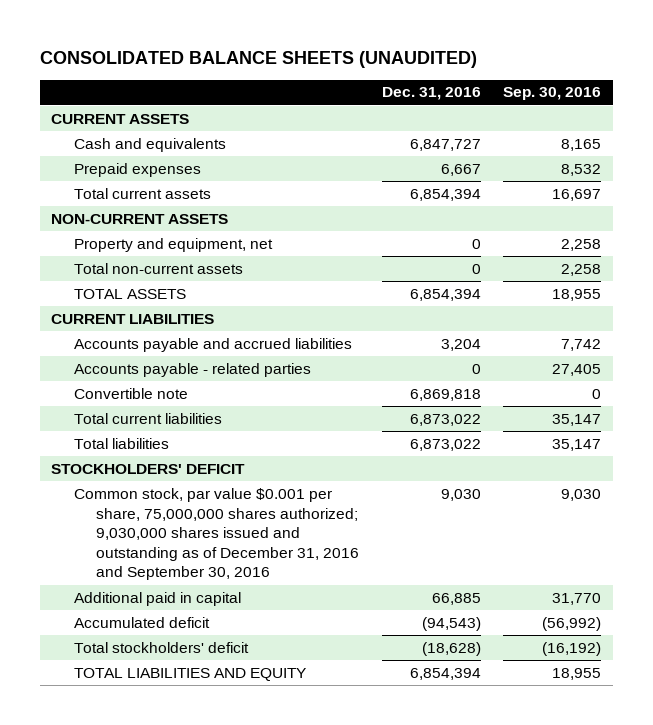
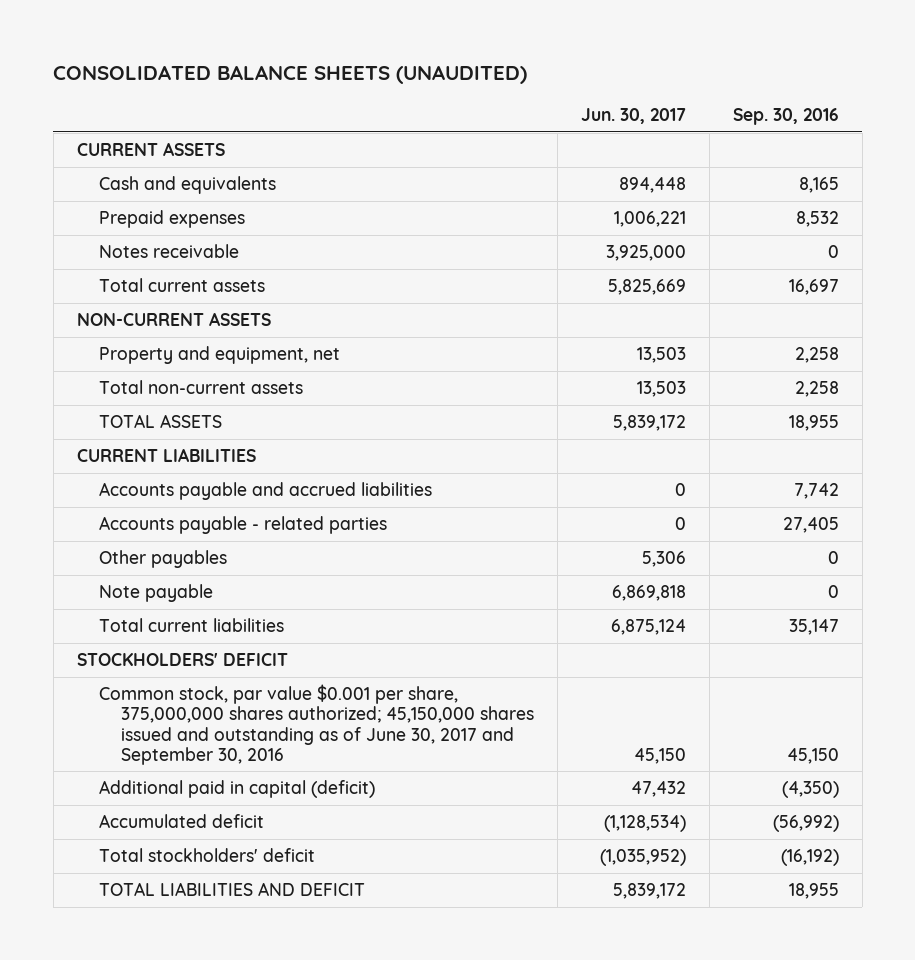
[381,87,481,101] Dec. 31, 2016 -> none
none -> [580,108,686,125] Jun. 30, 2017
none -> [98,244,239,259] Notes receivable
none -> [98,550,227,569] Other payables
[73,387,188,399] Convertible note -> [98,584,213,603] Note payable
[73,437,169,449] Total liabilities -> none
[73,487,359,581] Common stock, par value $0.001 per share, 75,000,000 shares authorized; 9,030,000 shares issued and outstanding as of December 31, 2016 and September 30, 2016 -> [98,684,534,765] Common stock, par value $0.001 per share, 375,000,000 shares authorized; 45,150,000 shares issued and outstanding as of June 30, 2017 and September 30, 2016
[561,488,602,501] 9,030 -> [786,747,839,764] 45,150
[73,591,241,606] Additional paid in capital -> [98,780,375,799] Additional paid in capital (deficit)
[552,592,602,605] 31,770 -> [781,781,839,799] (4,350)
[73,667,306,681] TOTAL LIABILITIES AND EQUITY -> [98,882,365,897] TOTAL LIABILITIES AND DEFICIT

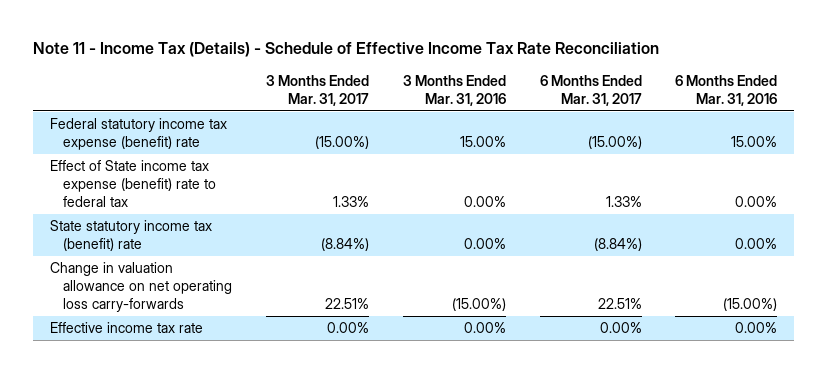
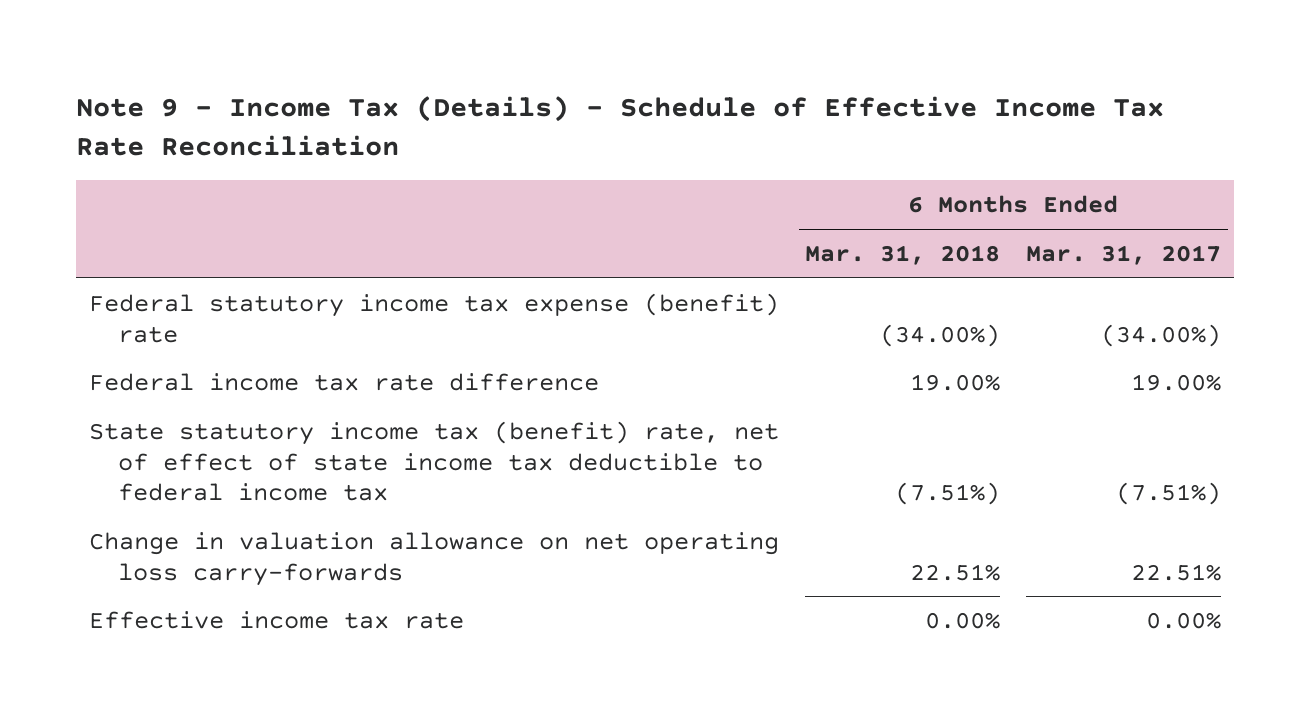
[32,42,659,58] Note 11 - Income Tax (Details) - Schedule of Effective Income Tax Rate Reconciliation -> [76,95,1165,156] Note 9 - Income Tax (Details) - Schedule of Effective Income Tax Rate Reconciliation
[265,74,369,106] 3 Months Ended Mar. 31, 2017 -> none
[402,74,506,106] 3 Months Ended Mar. 31, 2016 -> none
[675,74,778,106] 6 Months Ended Mar. 31, 2016 -> none
none -> [805,245,1001,266] Mar. 31, 2018
[587,136,642,150] (15.00%) -> [1101,323,1222,347] (34.00%)
[49,160,216,207] Effect of State income tax expense (benefit) rate to federal tax -> [89,372,600,391] Federal income tax rate difference
[605,195,642,207] 1.33% -> [1131,373,1222,391] 19.00%
[49,220,212,252] State statutory income tax (benefit) rate -> [89,420,780,502] State statutory income tax (benefit) rate, net of effect of state income tax deductible to federal income tax
[593,238,642,252] (8.84%) -> [1116,482,1222,506] (7.51%)

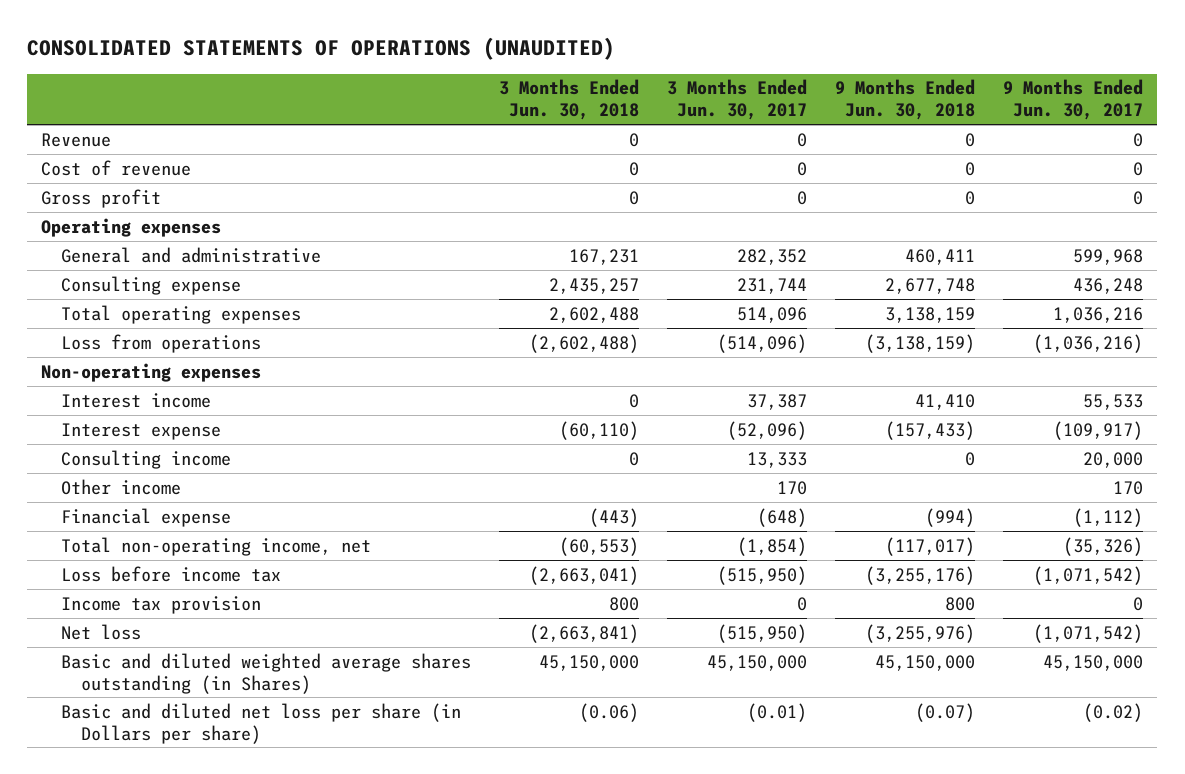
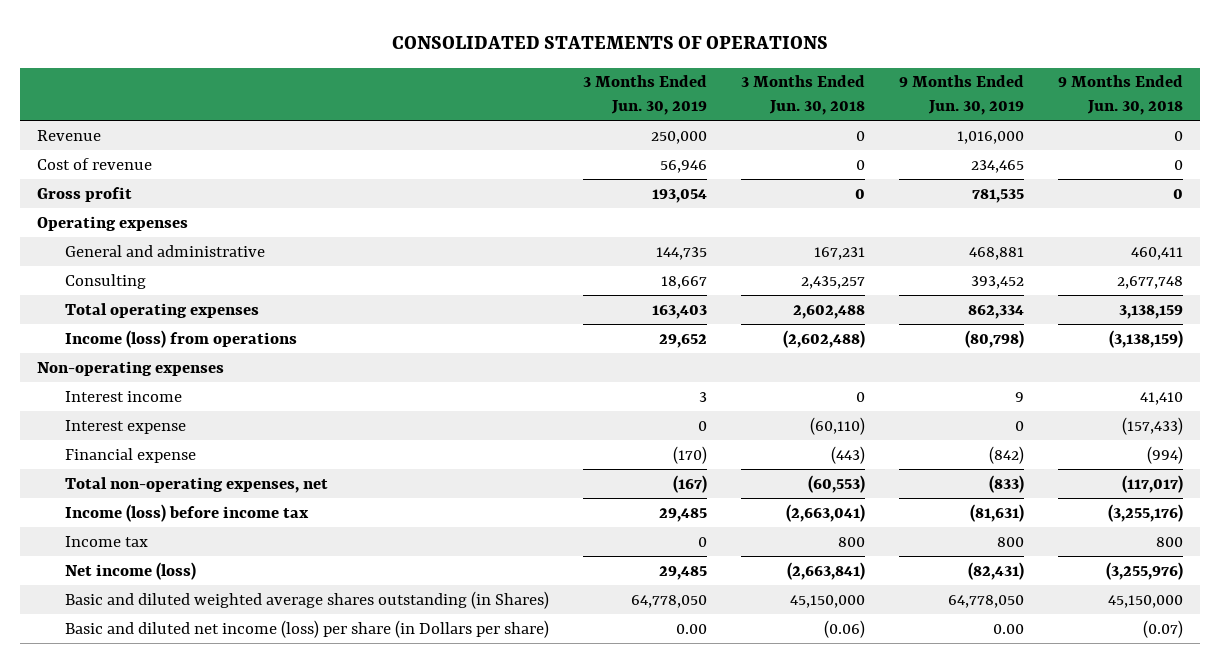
[27,37,616,61] CONSOLIDATED STATEMENTS OF OPERATIONS (UNAUDITED) -> [392,36,829,50] CONSOLIDATED STATEMENTS OF OPERATIONS
[667,79,808,121] 3 Months Ended Jun. 30, 2017 -> none
[1003,79,1144,121] 9 Months Ended Jun. 30, 2017 -> none
none -> [582,75,707,116] 3 Months Ended Jun. 30, 2019
none -> [898,75,1024,116] 9 Months Ended Jun. 30, 2019
[61,275,242,295] Consulting expense -> [64,273,146,289] Consulting
[61,333,262,353] Loss from operations -> [64,329,297,348] Income (loss) from operations
[61,449,232,469] Consulting income -> none
[61,478,182,495] Other income -> none
[61,536,372,556] Total non-operating income, net -> [64,476,328,493] Total non-operating expenses, net
[61,565,282,582] Loss before income tax -> [64,503,309,522] Income (loss) before income tax
[61,595,262,614] Income tax provision -> [64,535,148,547] Income tax
[61,623,142,640] Net loss -> [64,561,196,580] Net income (loss)
[61,702,462,744] Basic and diluted net loss per share (in Dollars per share) -> [64,619,549,638] Basic and diluted net income (loss) per share (in Dollars per share)

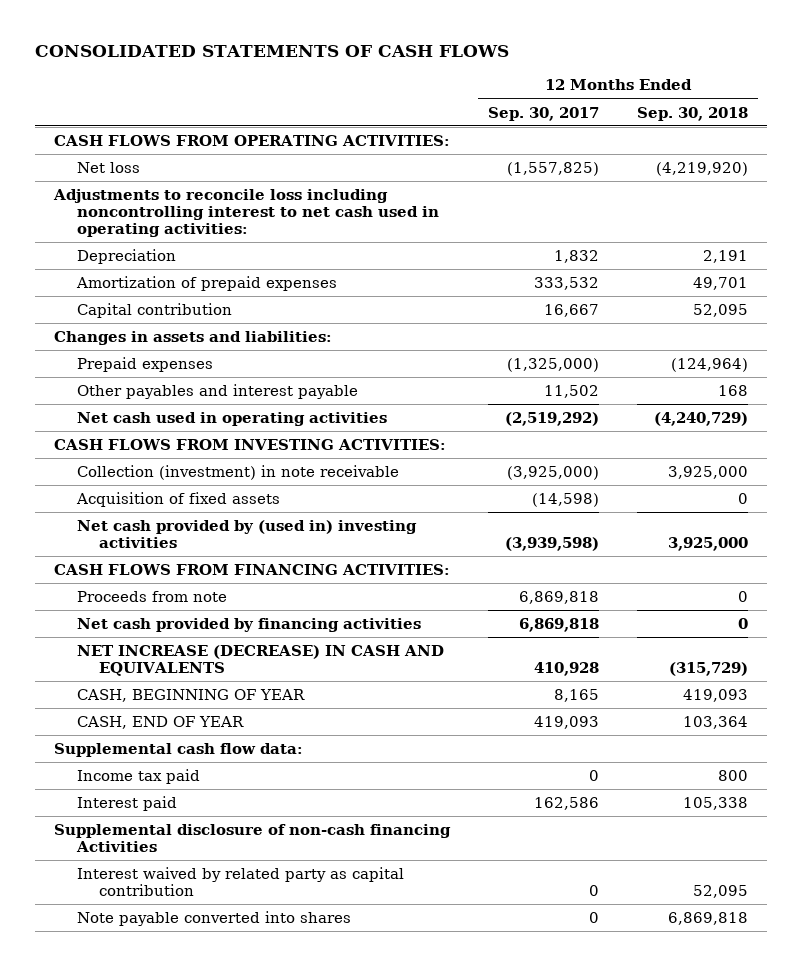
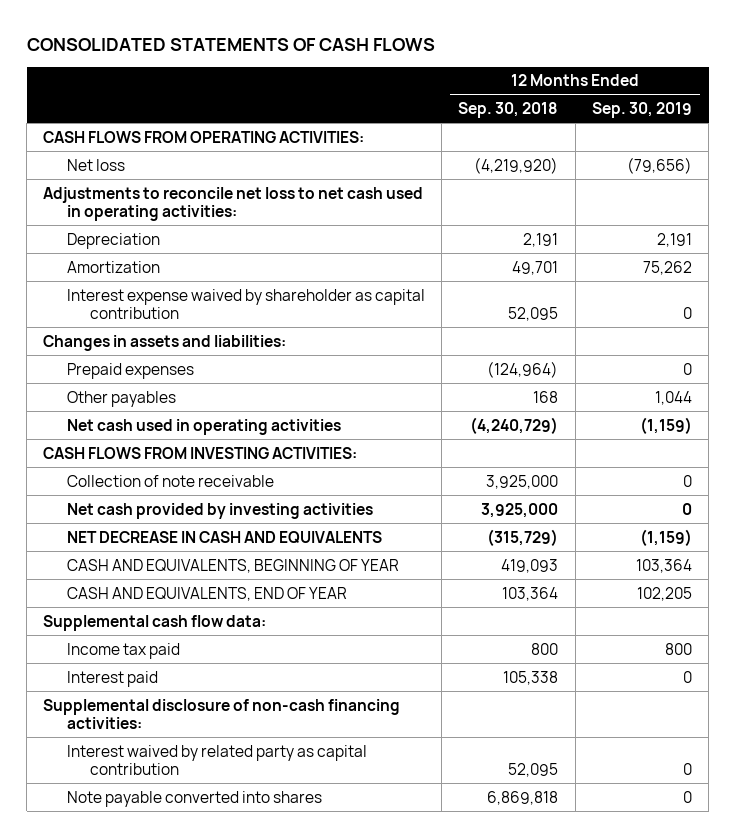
[488,106,600,121] Sep. 30, 2017 -> none
none -> [592,102,693,119] Sep. 30, 2019
[52,188,439,237] Adjustments to reconcile loss including noncontrolling interest to net cash used in operating activities: -> [43,186,424,221] Adjustments to reconcile net loss to net cash used in operating activities:
[75,275,337,291] Amortization of prepaid expenses -> [66,260,160,273] Amortization
[76,302,232,318] Capital contribution -> [66,288,425,319] Interest expense waived by shareholder as capital contribution
[76,383,358,399] Other payables and interest payable -> [66,390,176,407] Other payables
[75,491,280,507] Acquisition of fixed assets -> none
[76,519,417,548] Net cash provided by (used in) investing activities -> none
[53,563,450,575] CASH FLOWS FROM FINANCING ACTIVITIES: -> none
[76,590,227,602] Proceeds from note -> none
[76,464,399,480] Collection (investment) in note receivable -> [66,474,274,487] Collection of note receivable
[76,617,421,632] Net cash provided by financing activities -> [66,502,373,519] Net cash provided by investing activities
[738,617,749,629] 0 -> [481,502,559,518] 3,925,000
[76,644,444,676] NET INCREASE (DECREASE) IN CASH AND EQUIVALENTS -> [66,530,382,544] NET DECREASE IN CASH AND EQUIVALENTS
[76,688,305,702] CASH, BEGINNING OF YEAR -> [66,558,399,573] CASH AND EQUIVALENTS, BEGINNING OF YEAR
[76,715,244,729] CASH, END OF YEAR -> [66,586,347,601] CASH AND EQUIVALENTS, END OF YEAR
[53,823,451,852] Supplemental disclosure of non-cash financing Activities -> [43,698,401,729] Supplemental disclosure of non-cash financing activities:

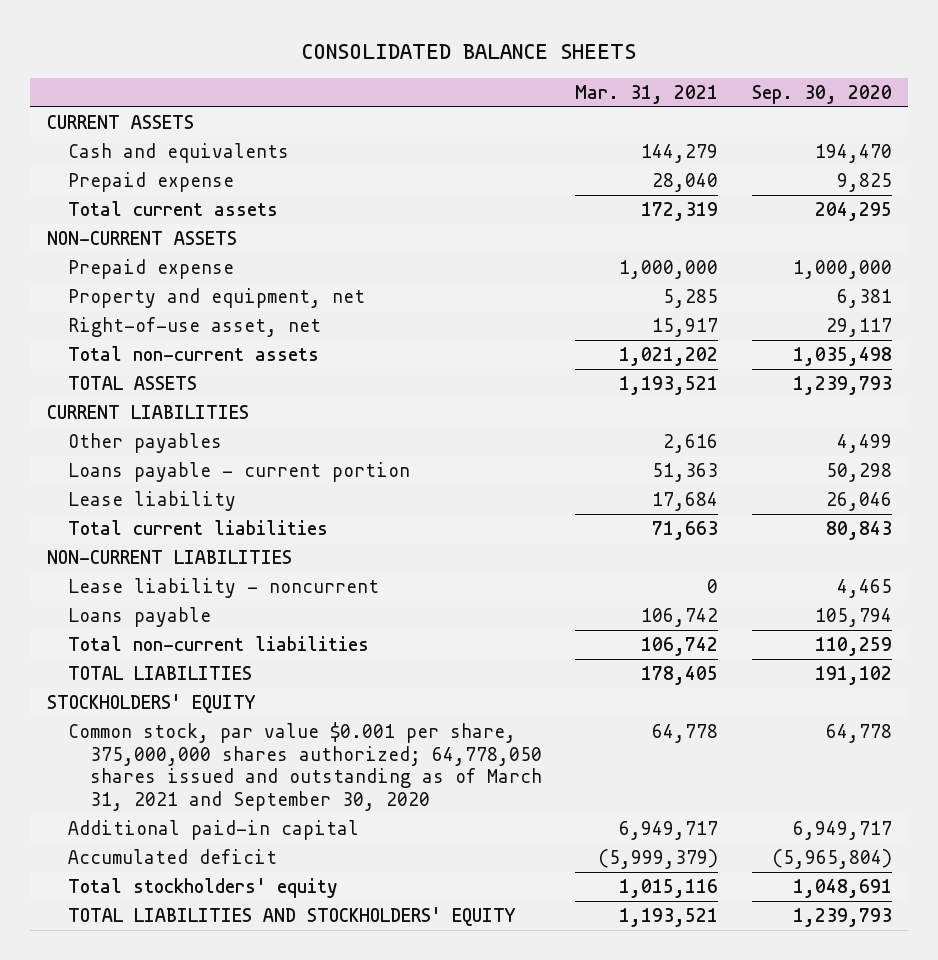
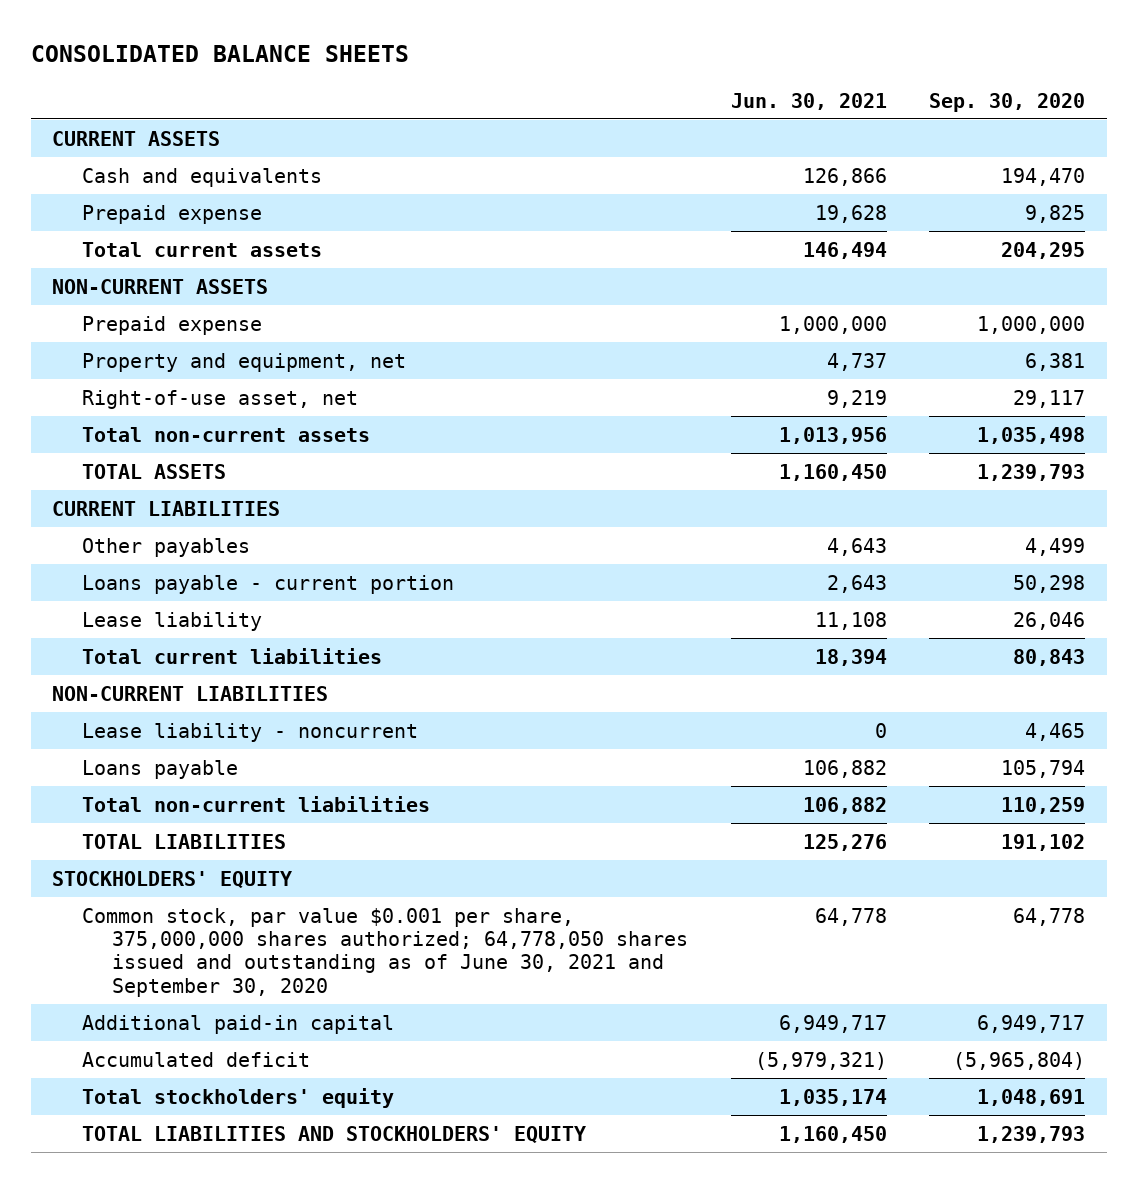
[575,84,719,104] Mar. 31, 2021 -> none
none -> [730,92,887,110] Jun. 30, 2021
[68,721,542,812] Common stock, par value $0.001 per share, 375,000,000 shares authorized; 64,778,050 shares issued and outstanding as of March 31, 2021 and September 30, 2020 -> [82,907,688,997] Common stock, par value $0.001 per share, 375,000,000 shares authorized; 64,778,050 shares issued and outstanding as of June 30, 2021 and September 30, 2020

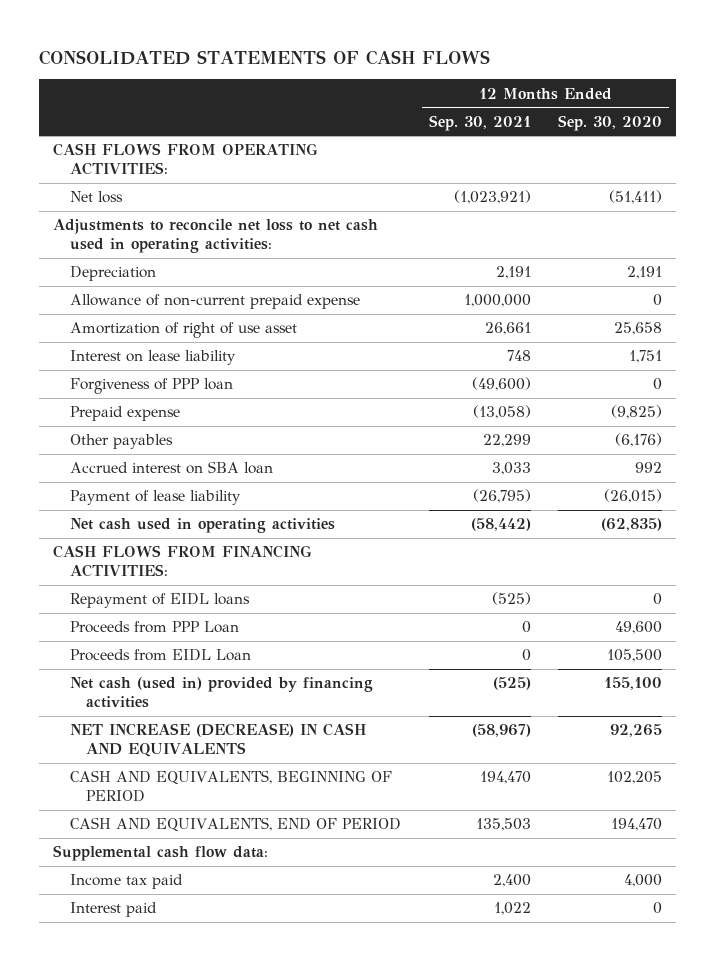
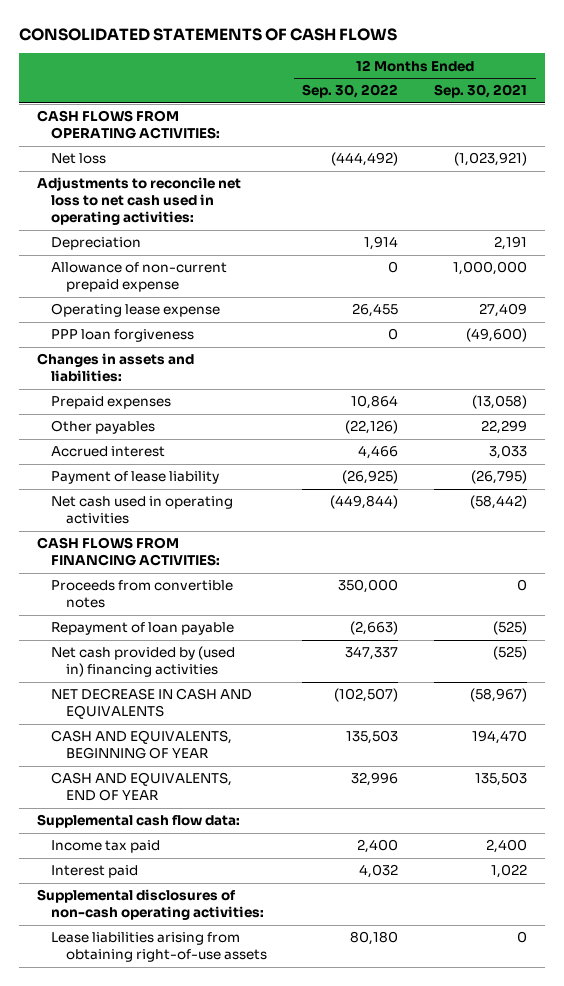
[558,114,663,131] Sep. 30, 2020 -> none
none -> [302,84,399,99] Sep. 30, 2022
[69,322,297,339] Amortization of right of use asset -> none
[69,350,236,366] Interest on lease liability -> none
none -> [51,303,221,318] Operating lease expense
[69,378,233,395] Forgiveness of PPP loan -> [51,329,195,343] PPP loan forgiveness
none -> [36,353,194,383] Changes in assets and liabilities:
[69,406,180,422] Prepaid expense -> [51,396,172,410] Prepaid expenses
[69,461,273,475] Accrued interest on SBA loan -> [51,446,166,458] Accrued interest
[69,621,239,634] Proceeds from PPP Loan -> none
[69,649,251,662] Proceeds from EIDL Loan -> none
none -> [51,580,234,609] Proceeds from convertible notes
[69,593,250,609] Repayment of EIDL loans -> [51,622,235,636] Repayment of loan payable
[69,677,373,709] Net cash (used in) provided by financing activities -> [51,646,236,678] Net cash provided by (used in) financing activities
[69,723,366,758] NET INCREASE (DECREASE) IN CASH AND EQUIVALENTS -> [51,688,253,720] NET DECREASE IN CASH AND EQUIVALENTS
[69,770,392,803] CASH AND EQUIVALENTS, BEGINNING OF PERIOD -> [51,730,233,760] CASH AND EQUIVALENTS, BEGINNING OF YEAR
[69,817,401,833] CASH AND EQUIVALENTS, END OF PERIOD -> [51,772,233,802] CASH AND EQUIVALENTS, END OF YEAR
none -> [36,889,265,921] Supplemental disclosures of non-cash operating activities:
none -> [51,932,267,963] Lease liabilities arising from obtaining right-of-use assets

